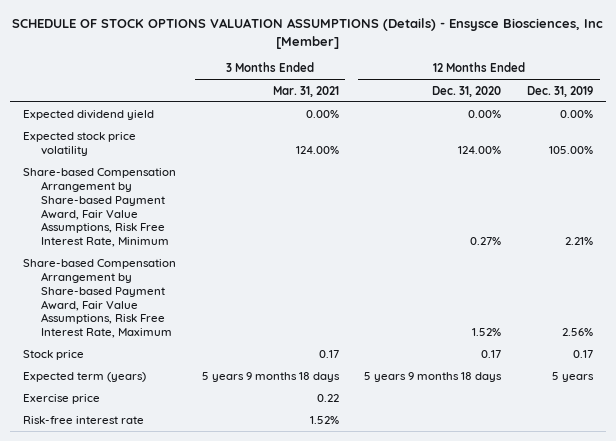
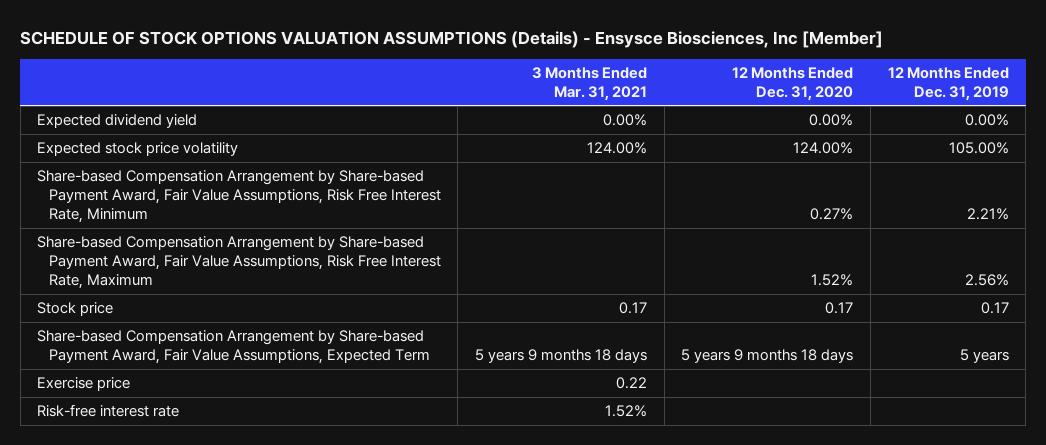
[22,372,146,383] Expected term (years) -> [37,330,430,365] Share-based Compensation Arrangement by Share-based Payment Award, Fair Value Assumptions, Expected Term

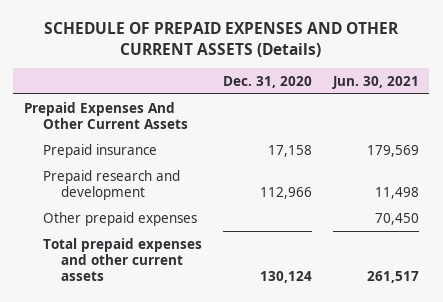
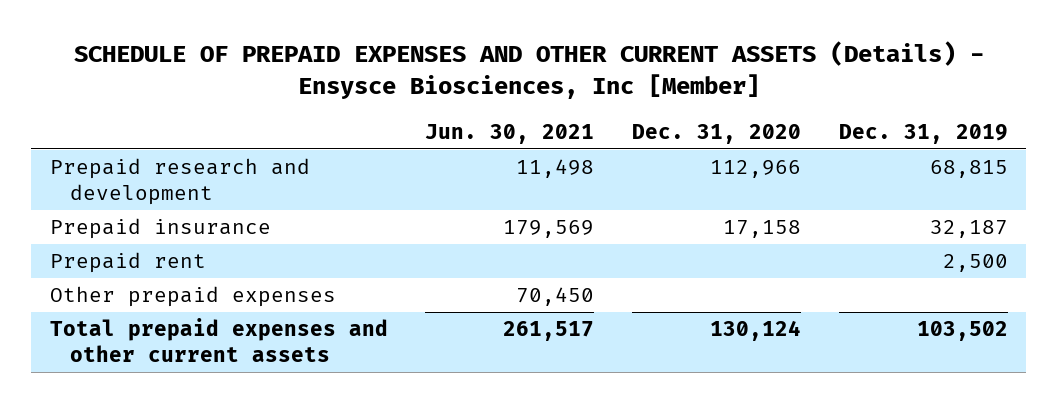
[44,21,400,57] SCHEDULE OF PREPAID EXPENSES AND OTHER CURRENT ASSETS (Details) -> [73,41,984,100] SCHEDULE OF PREPAID EXPENSES AND OTHER CURRENT ASSETS (Details) - Ensysce Biosciences, Inc [Member]
none -> [838,123,1008,144] Dec. 31, 2019
[23,101,188,129] Prepaid Expenses And Other Current Assets -> none
[42,143,157,158] Prepaid insurance -> [49,218,271,240] Prepaid insurance
none -> [49,252,206,274] Prepaid rent

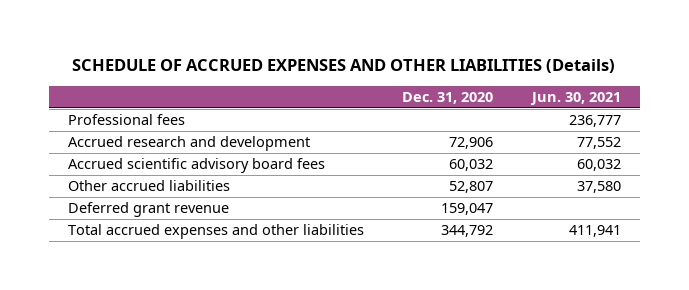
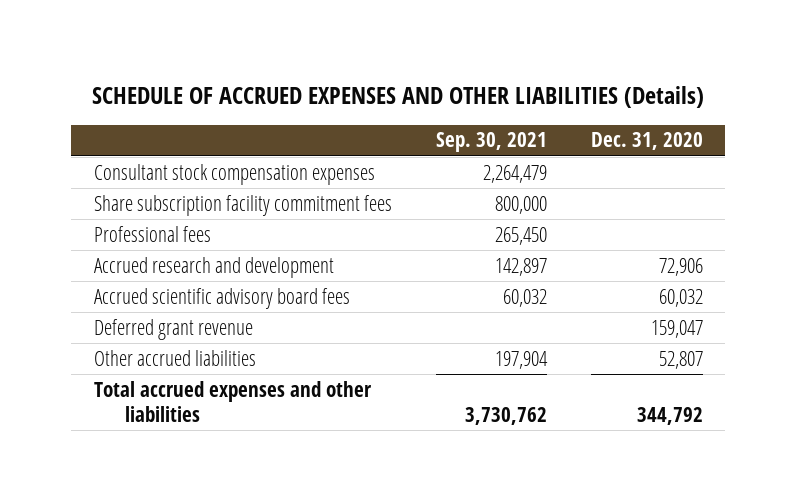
[529,91,621,105] Jun. 30, 2021 -> none
none -> [435,132,547,153] Sep. 30, 2021
none -> [93,163,375,185] Consultant stock compensation expenses
none -> [93,194,392,216] Share subscription facility commitment fees
[68,180,231,192] Other accrued liabilities -> [93,349,256,366] Other accrued liabilities

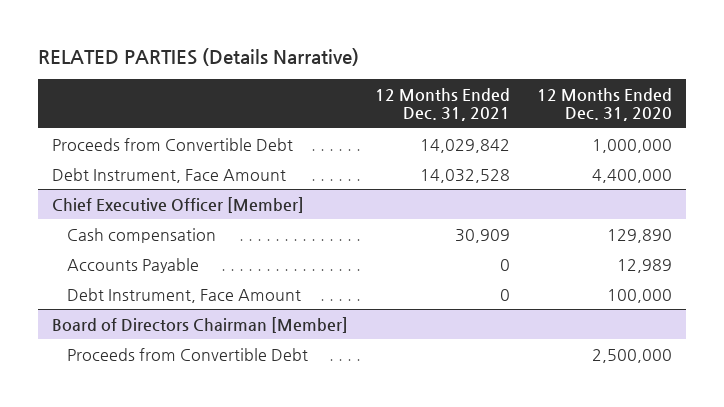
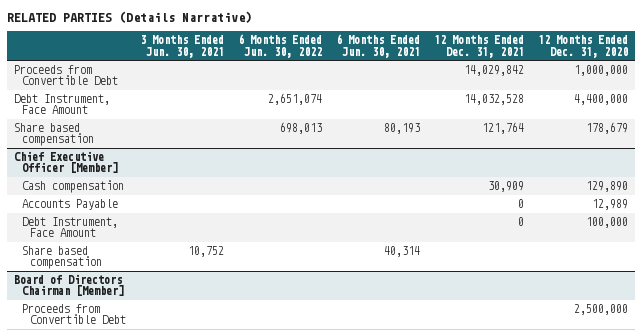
none -> [140,35,225,58] 3 Months Ended Jun. 30, 2021
none -> [238,34,323,58] 6 Months Ended Jun. 30, 2022
none -> [336,34,421,58] 6 Months Ended Jun. 30, 2021
none -> [14,123,95,147] Share based compensation
none -> [22,246,103,270] Share based compensation

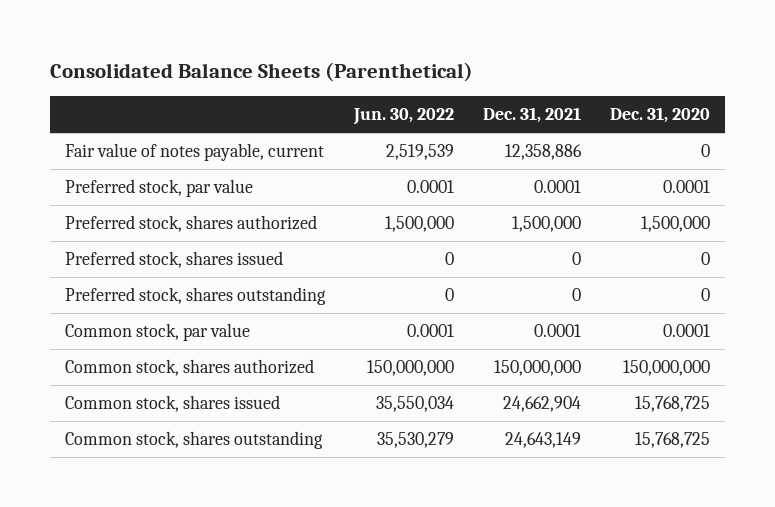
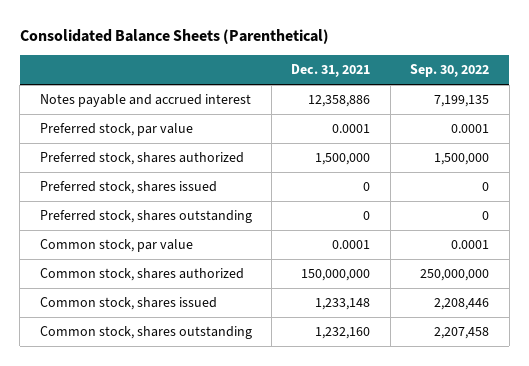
[353,108,455,126] Jun. 30, 2022 -> none
[610,107,711,124] Dec. 31, 2020 -> none
none -> [410,64,490,78] Sep. 30, 2022
[64,143,324,162] Fair value of notes payable, current -> [39,94,251,108] Notes payable and accrued interest
[503,396,582,413] 24,662,904 -> [315,298,371,311] 1,233,148
[505,432,582,449] 24,643,149 -> [315,327,371,340] 1,232,160

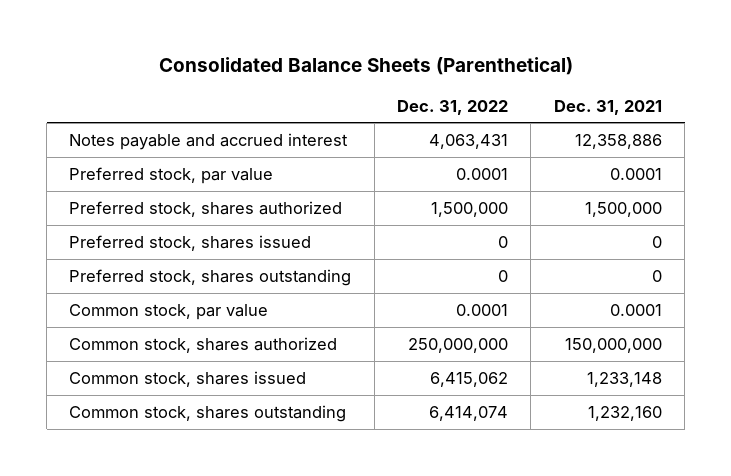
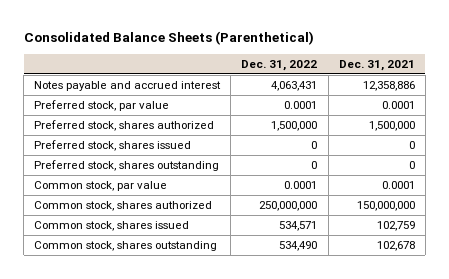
[430,371,509,387] 6,415,062 -> [279,221,318,232] 534,571
[586,371,662,387] 1,233,148 -> [376,221,415,232] 102,759
[429,405,509,421] 6,414,074 -> [279,241,318,252] 534,490
[587,405,662,421] 1,232,160 -> [376,241,415,252] 102,678

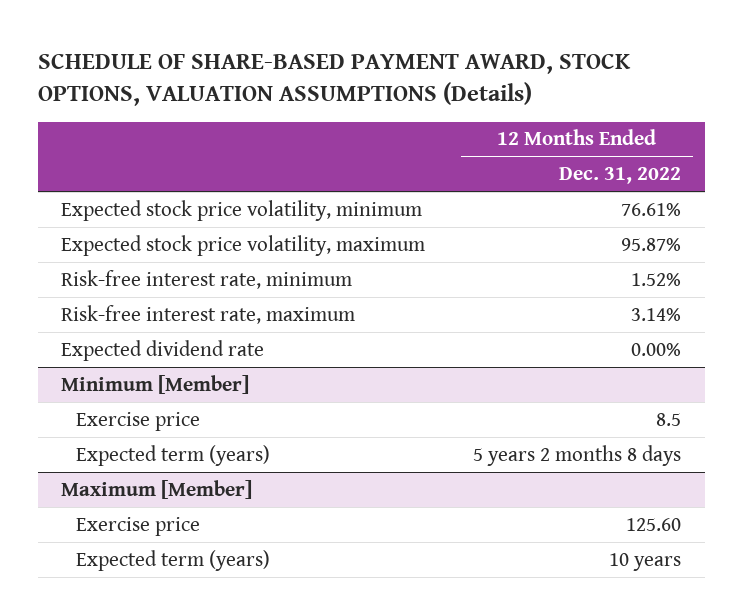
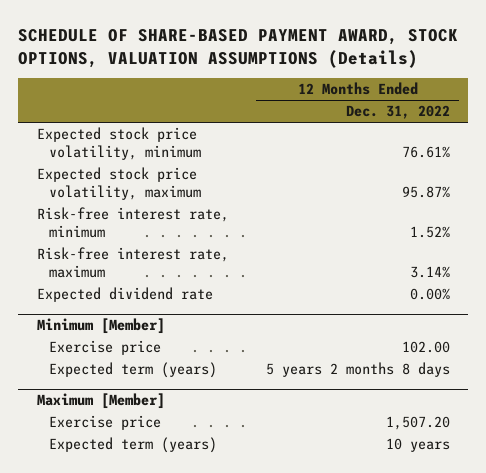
[656,412,682,426] 8.5 -> [401,341,450,354] 102.00
[626,517,682,531] 125.60 -> [385,416,450,431] 1,507.20

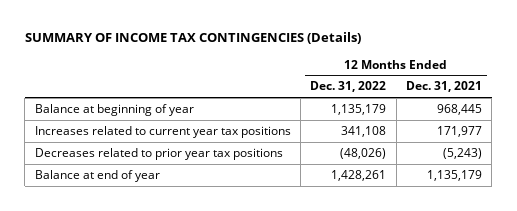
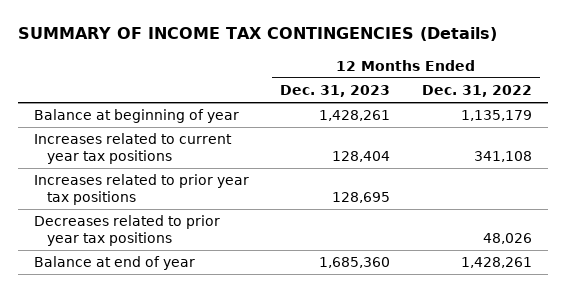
[406,81,483,93] Dec. 31, 2021 -> none
none -> [280,85,391,98] Dec. 31, 2023
none -> [33,174,249,205] Increases related to prior year tax positions
[340,147,387,159] (48,026) -> [483,232,533,244] 48,026

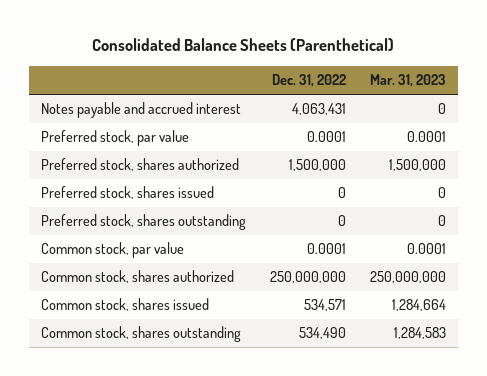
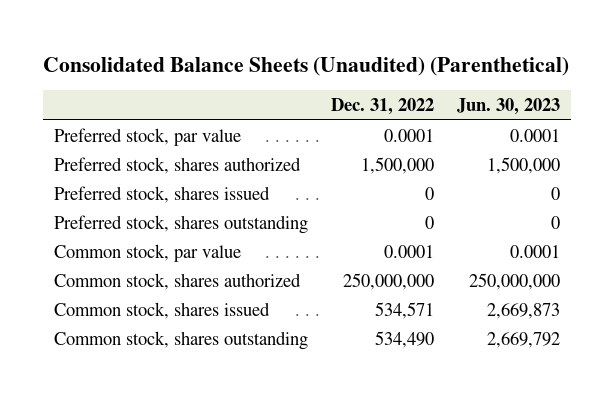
[92,38,395,52] Consolidated Balance Sheets (Parenthetical) -> [43,56,570,76] Consolidated Balance Sheets (Unaudited) (Parenthetical)
[369,74,446,88] Mar. 31, 2023 -> none
none -> [456,98,560,116] Jun. 30, 2023
[40,102,241,119] Notes payable and accrued interest -> none

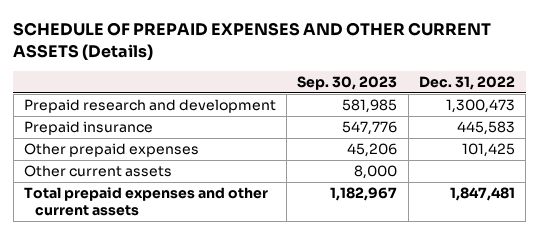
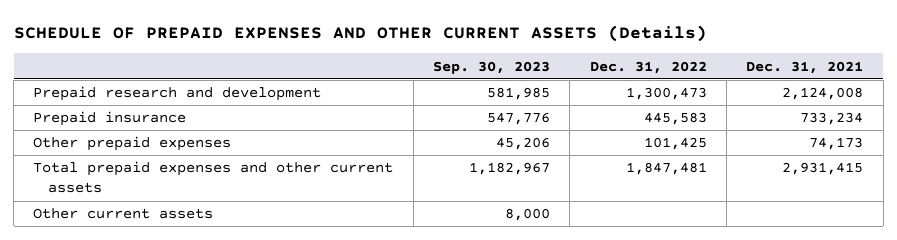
none -> [746,60,864,74] Dec. 31, 2021
[23,165,172,178] Other current assets -> [33,208,214,220] Other current assets

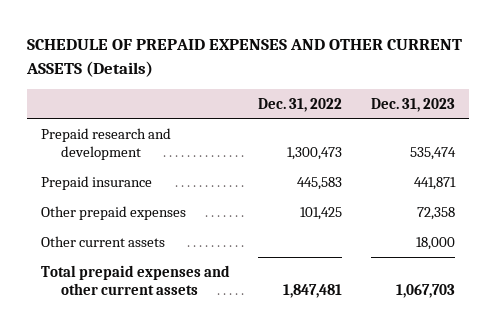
[433,60,551,74] Sep. 30, 2023 -> none
[746,60,864,74] Dec. 31, 2021 -> none
none -> [370,97,455,112] Dec. 31, 2023
[33,161,394,194] Total prepaid expenses and other current assets -> [41,264,231,295] Total prepaid expenses and other current assets

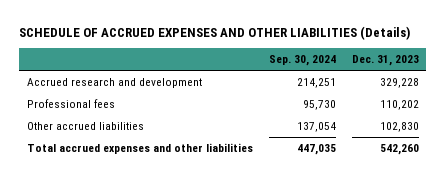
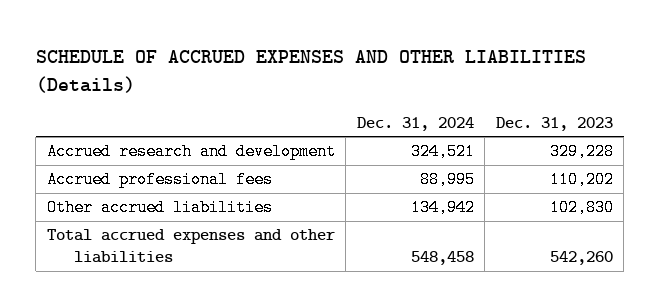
[268,55,336,67] Sep. 30, 2024 -> none
none -> [356,116,474,131] Dec. 31, 2024
[26,99,115,109] Professional fees -> [46,171,273,189] Accrued professional fees

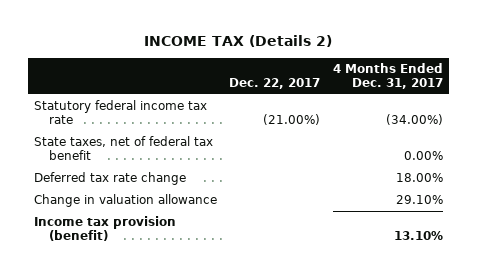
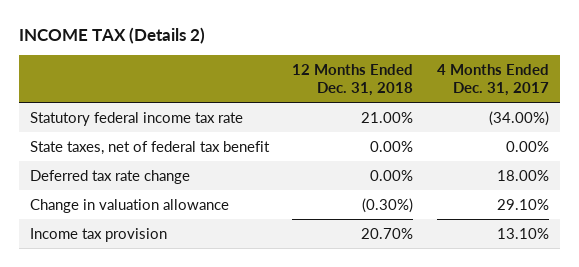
[229,78,321,90] Dec. 22, 2017 -> none
none -> [292,63,414,96] 12 Months Ended Dec. 31, 2018
[33,216,176,242] Income tax provision (benefit) -> [30,227,168,242] Income tax provision

